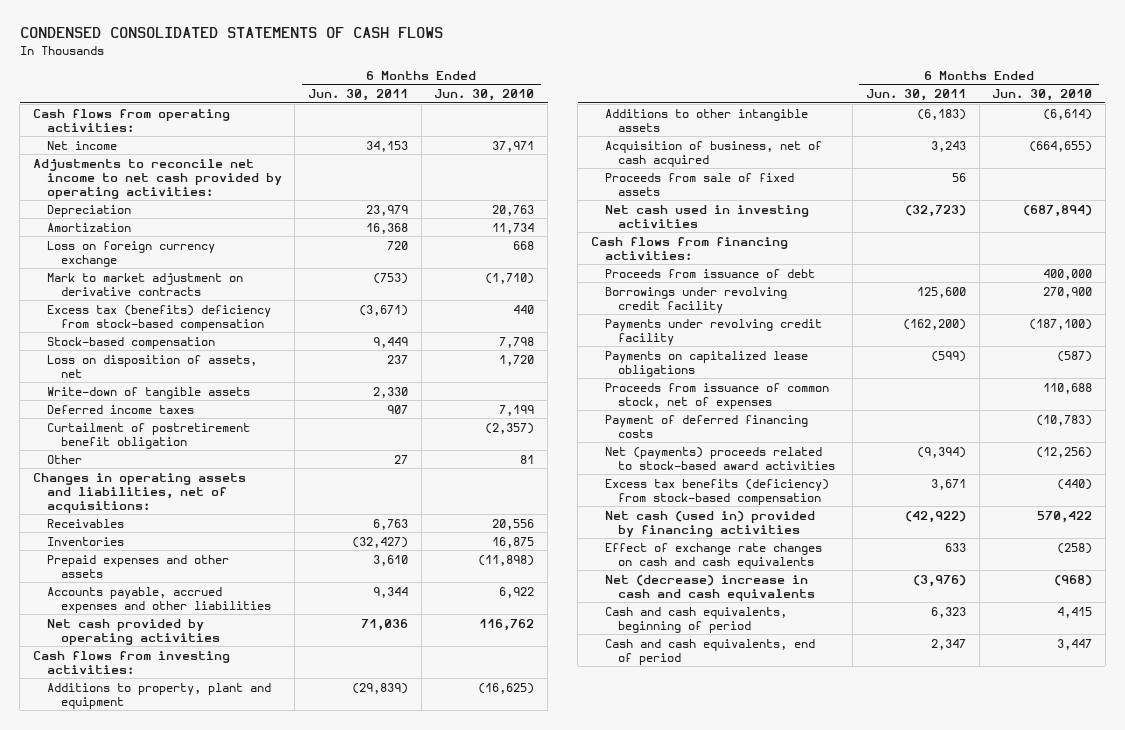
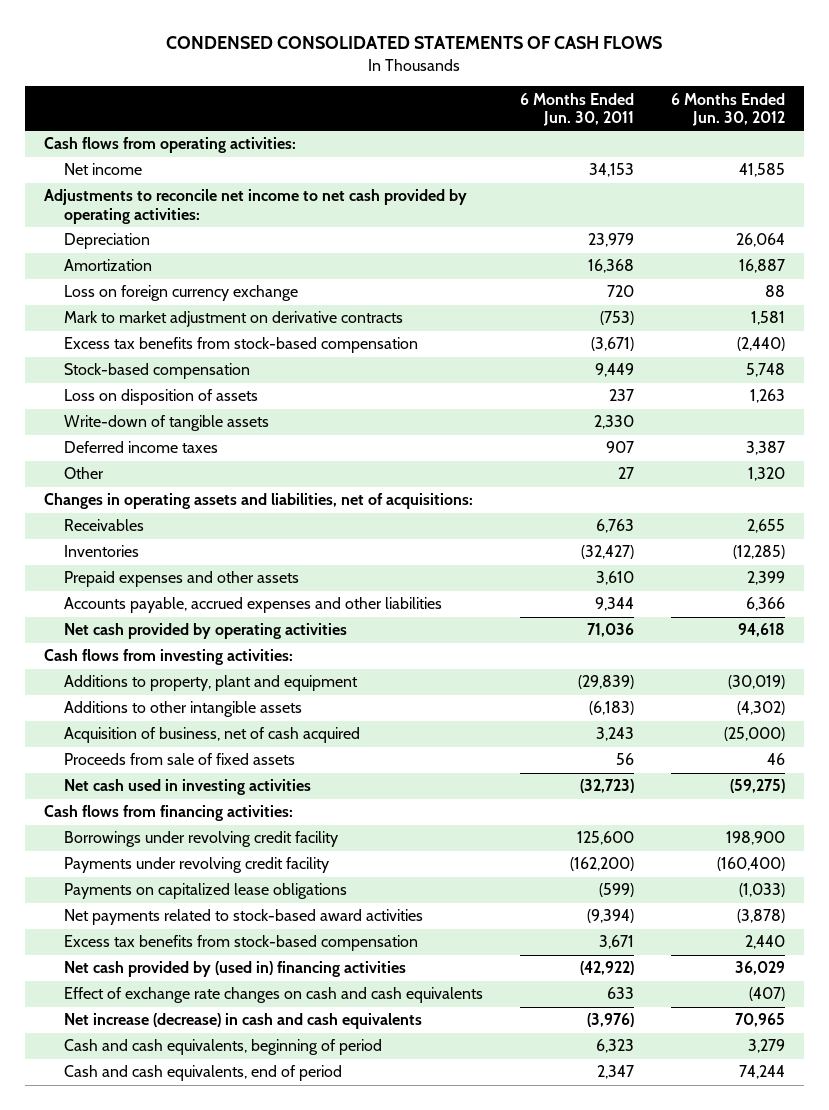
[434,89,535,102] Jun. 30, 2010 -> none
none -> [670,92,785,126] 6 Months Ended Jun. 30, 2012
[46,304,271,331] Excess tax (benefits) deficiency from stock-based compensation -> [63,337,418,354] Excess tax benefits from stock-based compensation
[46,354,257,378] Loss on disposition of assets, net -> [63,389,258,406] Loss on disposition of assets
[46,422,250,449] Curtailment of postretirement benefit obligation -> none
[604,268,815,278] Proceeds from issuance of debt -> none
[604,382,829,409] Proceeds from issuance of common stock, net of expenses -> none
[604,414,808,438] Payment of deferred financing costs -> none
[604,446,836,470] Net (payments) proceeds related to stock-based award activities -> [63,909,423,926] Net payments related to stock-based award activities
[604,478,829,505] Excess tax benefits (deficiency) from stock-based compensation -> [63,935,418,952] Excess tax benefits from stock-based compensation
[604,510,815,537] Net cash (used in) provided by financing activities -> [63,961,406,978] Net cash provided by (used in) financing activities
[604,574,816,601] Net (decrease) increase in cash and cash equivalents -> [63,1013,422,1030] Net increase (decrease) in cash and cash equivalents

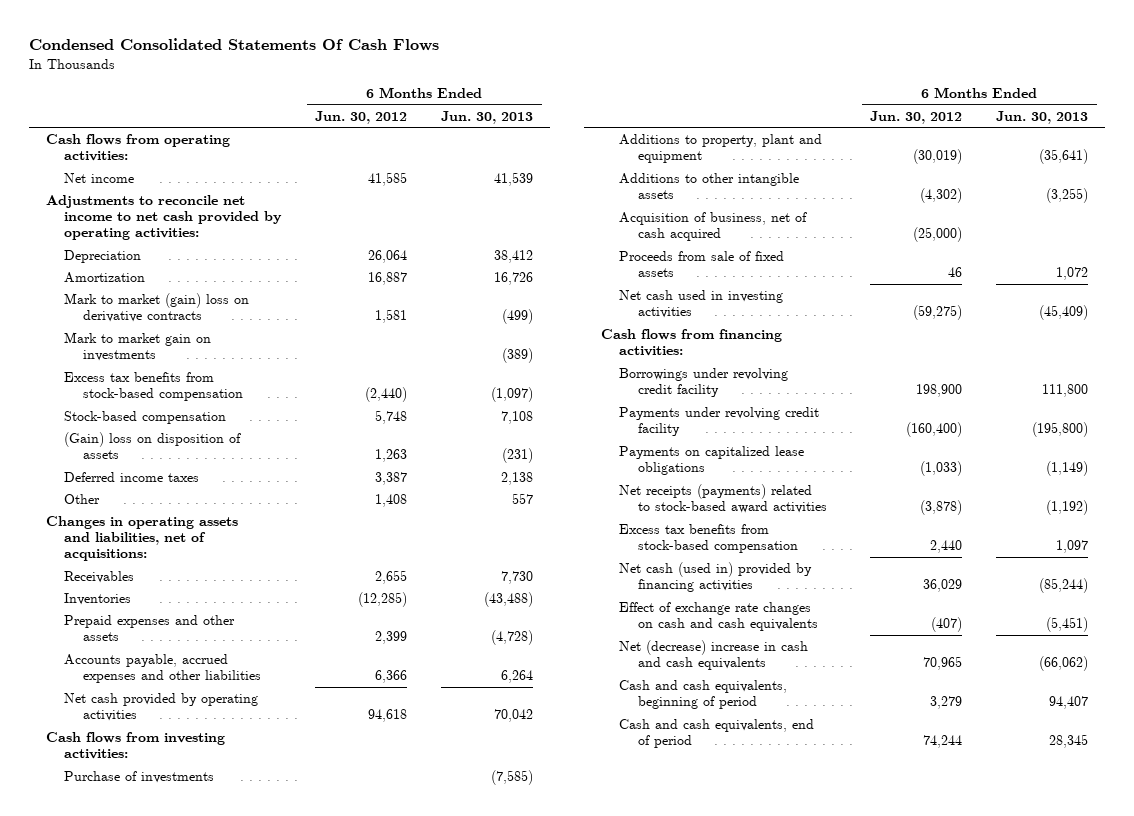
[166,36,663,50] CONDENSED CONSOLIDATED STATEMENTS OF CASH FLOWS -> [29,38,440,52] Condensed Consolidated Statements Of Cash Flows
[519,92,634,126] 6 Months Ended Jun. 30, 2011 -> none
none -> [441,110,534,124] Jun. 30, 2013
[63,285,298,302] Loss on foreign currency exchange -> none
[63,311,403,328] Mark to market adjustment on derivative contracts -> [64,292,250,323] Mark to market (gain) loss on derivative contracts
none -> [64,331,212,362] Mark to market gain on investments
[63,415,269,432] Write-down of tangible assets -> none
[63,389,258,406] Loss on disposition of assets -> [64,431,242,460] (Gain) loss on disposition of assets
[747,467,785,482] 1,320 -> [375,493,408,507] 1,408
none -> [64,770,215,783] Purchase of investments
[63,909,423,926] Net payments related to stock-based award activities -> [619,483,827,514] Net receipts (payments) related to stock-based award activities
[63,961,406,978] Net cash provided by (used in) financing activities -> [619,561,813,593] Net cash (used in) provided by financing activities
[63,1013,422,1030] Net increase (decrease) in cash and cash equivalents -> [619,639,809,671] Net (decrease) increase in cash and cash equivalents

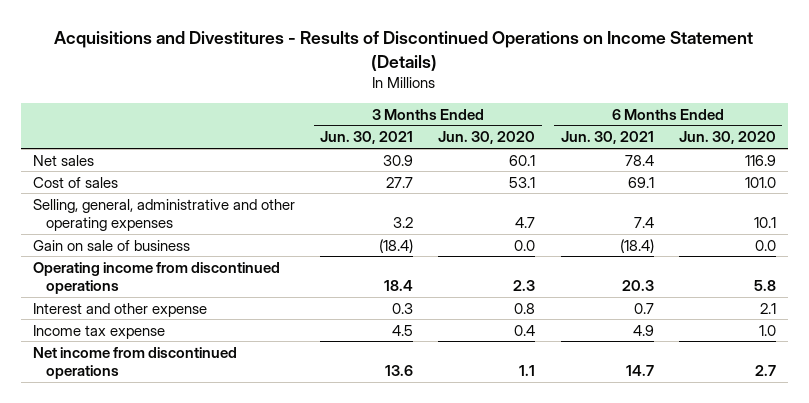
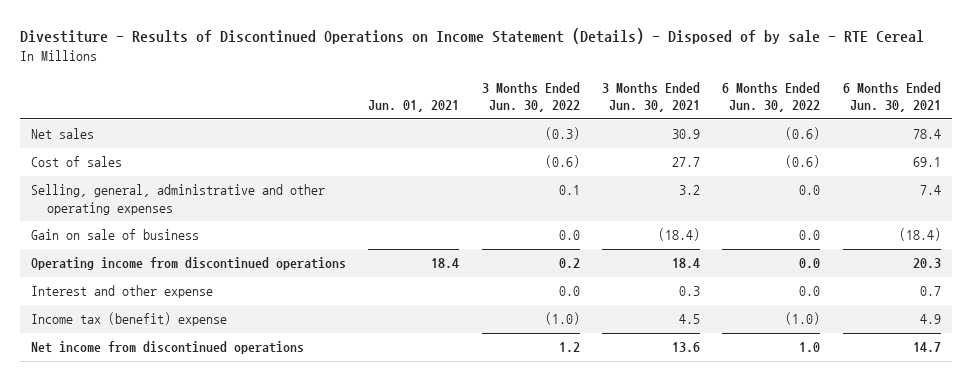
[54,31,754,71] Acquisitions and Divestitures - Results of Discontinued Operations on Income Statement (Details) -> [20,28,925,45] Divestiture - Results of Discontinued Operations on Income Statement (Details) - Disposed of by sale - RTE Cereal
[438,131,536,145] Jun. 30, 2020 -> none
[678,131,776,145] Jun. 30, 2020 -> none
none -> [368,100,460,113] Jun. 01, 2021
none -> [481,81,580,113] 3 Months Ended Jun. 30, 2022
none -> [722,81,821,113] 6 Months Ended Jun. 30, 2022
[33,324,166,339] Income tax expense -> [31,312,228,327] Income tax (benefit) expense

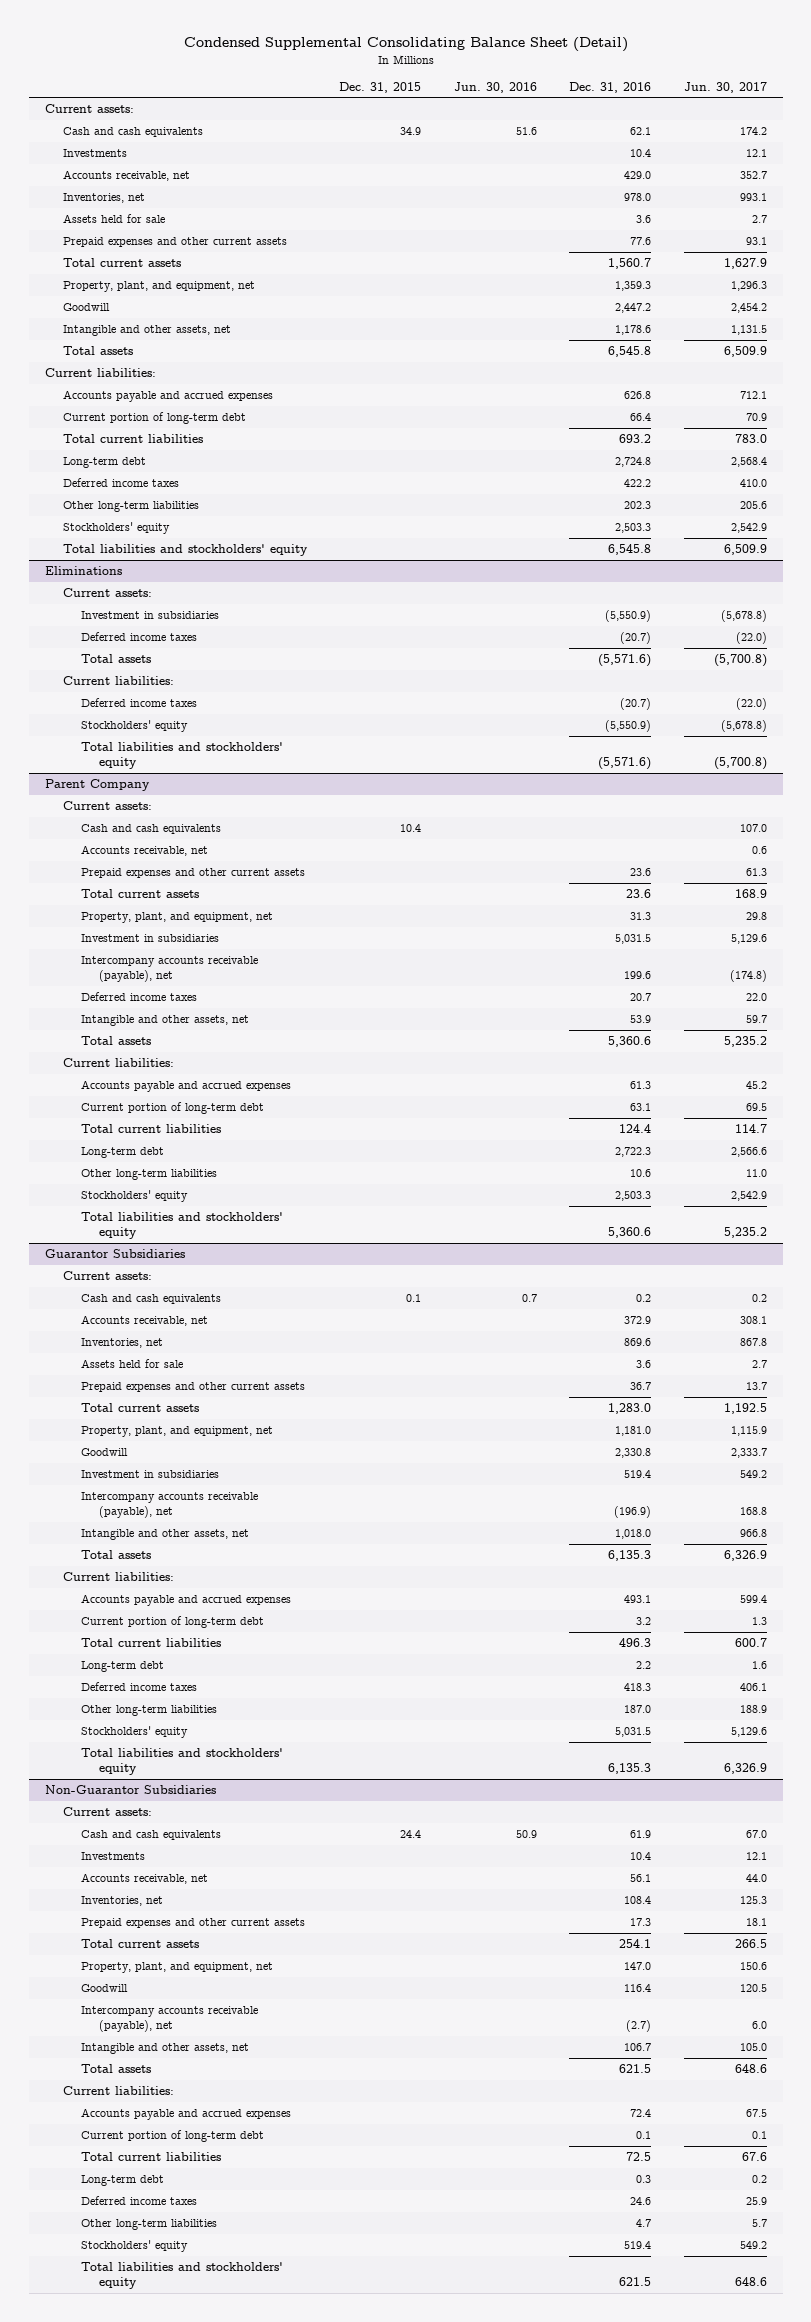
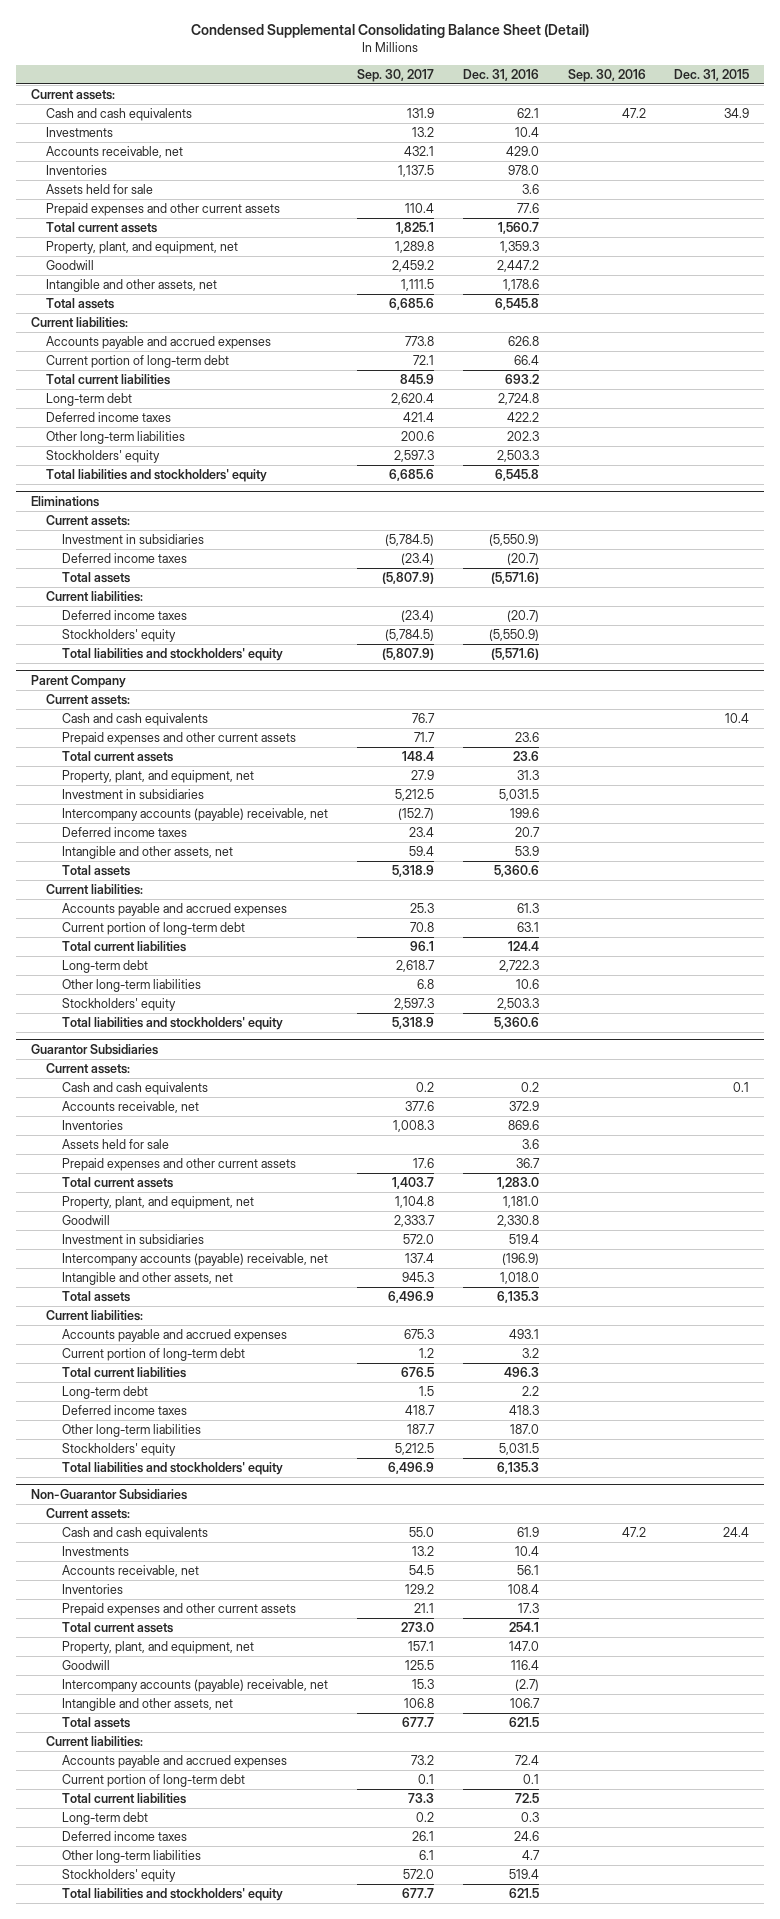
[453,81,537,93] Jun. 30, 2016 -> none
[683,81,767,93] Jun. 30, 2017 -> none
none -> [356,68,434,82] Sep. 30, 2017
none -> [567,68,646,82] Sep. 30, 2016
[62,193,145,204] Inventories, net -> [46,165,108,176] Inventories
[80,845,208,857] Accounts receivable, net -> none
[80,956,258,983] Intercompany accounts receivable (payable), net -> [61,808,328,822] Intercompany accounts (payable) receivable, net
[80,1338,163,1349] Inventories, net -> [61,1120,123,1131] Inventories
[80,1492,258,1519] Intercompany accounts receivable (payable), net -> [61,1253,328,1267] Intercompany accounts (payable) receivable, net
[80,1896,163,1907] Inventories, net -> [61,1584,123,1595] Inventories
[80,2006,258,2033] Intercompany accounts receivable (payable), net -> [61,1679,328,1693] Intercompany accounts (payable) receivable, net

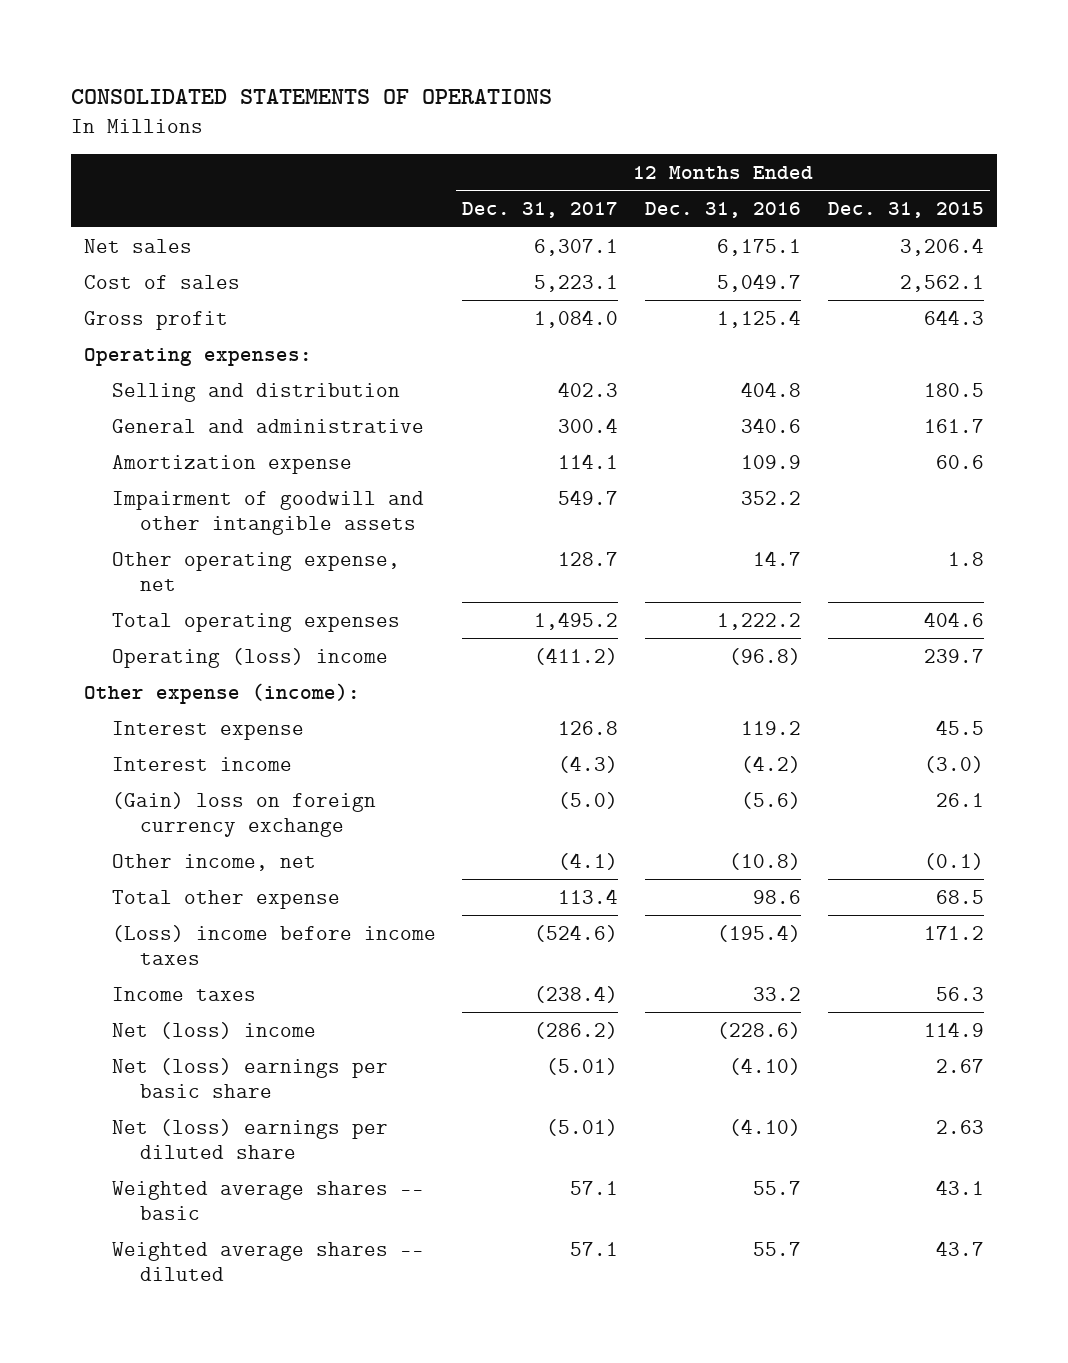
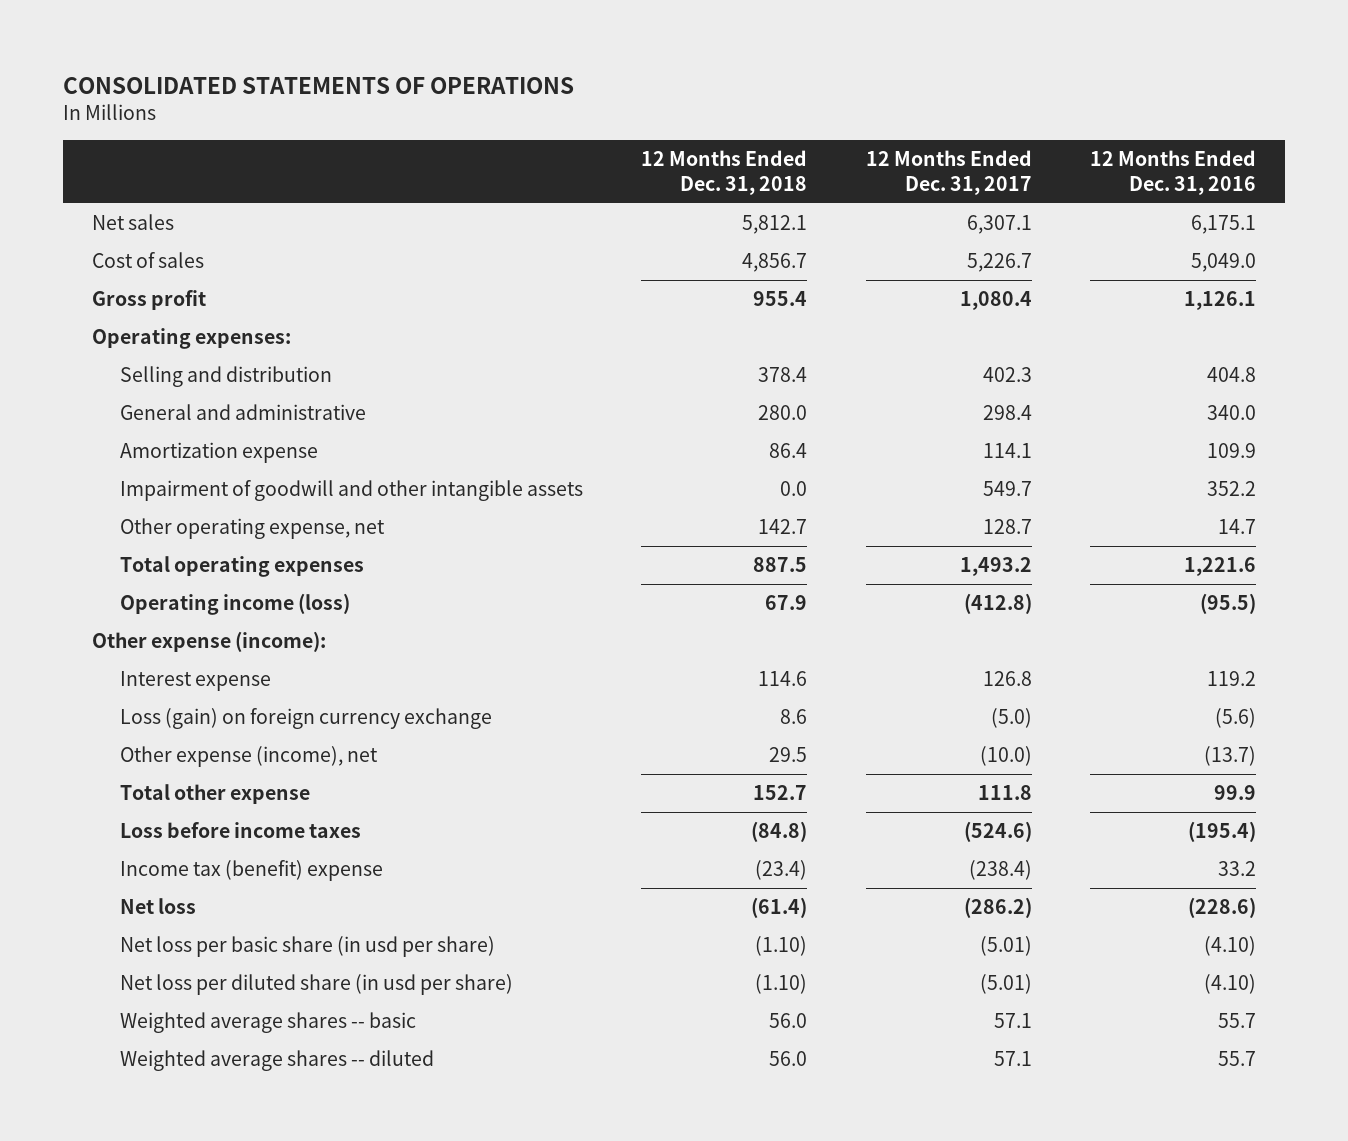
[827,202,984,219] Dec. 31, 2015 -> none
none -> [641,150,808,195] 12 Months Ended Dec. 31, 2018
[534,274,619,292] 5,223.1 -> [966,253,1032,273] 5,226.7
[717,273,802,292] 5,049.7 -> [1191,253,1257,273] 5,049.0
[534,309,619,328] 1,084.0 -> [959,291,1032,311] 1,080.4
[717,309,802,328] 1,125.4 -> [1184,291,1257,311] 1,126.1
[558,417,619,433] 300.4 -> [982,405,1032,421] 298.4
[741,417,802,433] 340.6 -> [1207,405,1257,421] 340.0
[534,611,619,630] 1,495.2 -> [959,557,1032,577] 1,493.2
[717,612,802,630] 1,222.2 -> [1184,557,1257,577] 1,221.6
[111,647,388,668] Operating (loss) income -> [119,593,350,616] Operating income (loss)
[534,647,619,665] (411.2) -> [963,593,1032,615] (412.8)
[729,647,802,665] (96.8) -> [1200,593,1257,615] (95.5)
[111,756,292,771] Interest income -> none
[111,791,376,837] (Gain) loss on foreign currency exchange -> [119,708,492,730] Loss (gain) on foreign currency exchange
[111,853,316,871] Other income, net -> [119,746,378,768] Other expense (income), net
[558,852,619,870] (4.1) -> [979,746,1032,767] (10.0)
[729,852,802,870] (10.8) -> [1204,746,1257,767] (13.7)
[558,888,619,904] 113.4 -> [977,785,1032,801] 111.8
[753,889,802,904] 98.6 -> [1214,785,1257,801] 99.9
[111,924,436,965] (Loss) income before income taxes -> [119,822,361,839] Loss before income taxes
[111,986,256,1001] Income taxes -> [119,860,383,882] Income tax (benefit) expense
[111,1021,316,1039] Net (loss) income -> [119,898,196,915] Net loss
[111,1057,388,1098] Net (loss) earnings per basic share -> [119,936,495,958] Net loss per basic share (in usd per share)
[111,1118,388,1159] Net (loss) earnings per diluted share -> [119,974,513,996] Net loss per diluted share (in usd per share)

